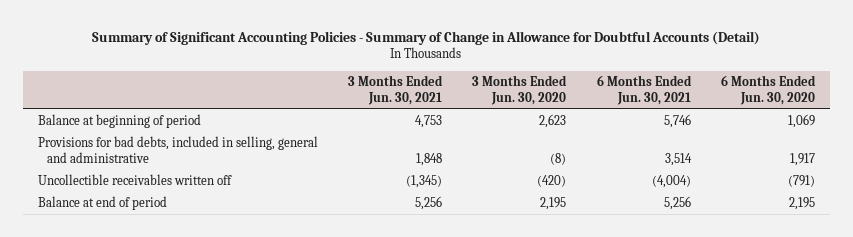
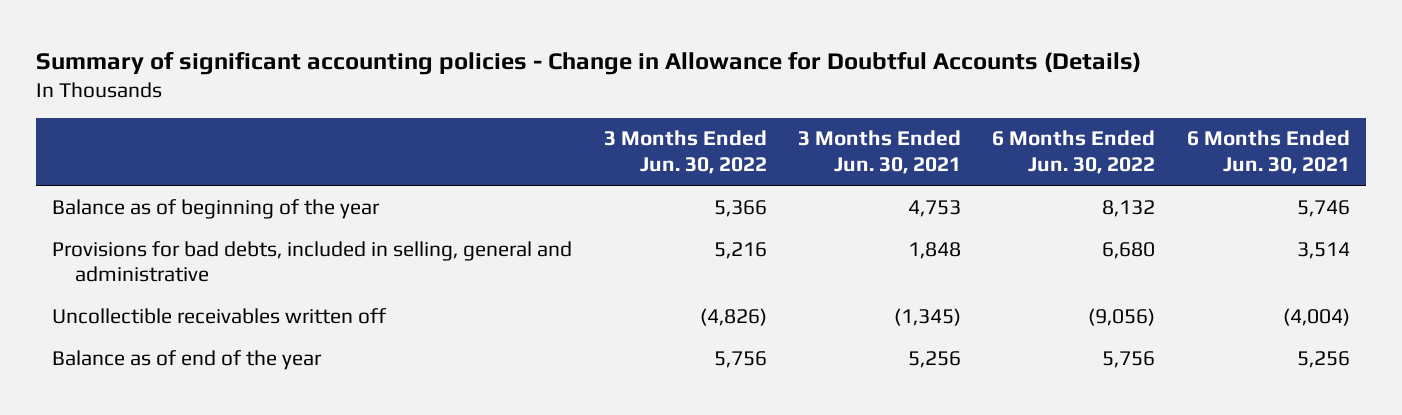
[92,30,761,45] Summary of Significant Accounting Policies - Summary of Change in Allowance for Doubtful Accounts (Detail) -> [36,50,1142,75] Summary of significant accounting policies - Change in Allowance for Doubtful Accounts (Details)
[472,74,568,105] 3 Months Ended Jun. 30, 2020 -> none
[720,74,816,105] 6 Months Ended Jun. 30, 2020 -> none
none -> [603,130,767,174] 3 Months Ended Jun. 30, 2022
none -> [992,130,1156,174] 6 Months Ended Jun. 30, 2022
[37,114,201,129] Balance at beginning of period -> [52,198,381,219] Balance as of beginning of the year
[37,196,167,211] Balance at end of period -> [52,349,323,370] Balance as of end of the year

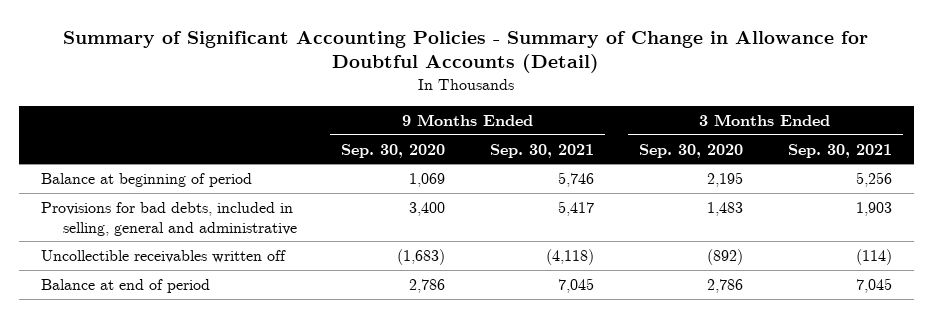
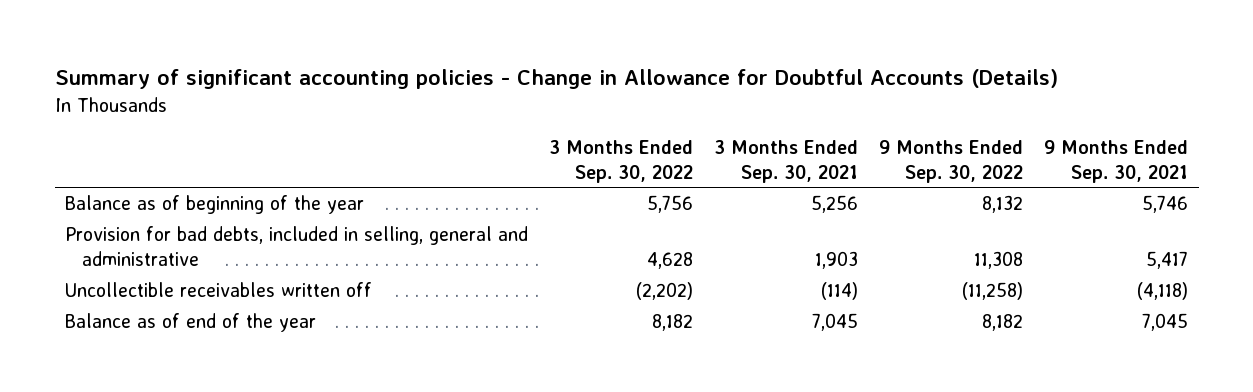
[63,30,869,74] Summary of Significant Accounting Policies - Summary of Change in Allowance for Doubtful Accounts (Detail) -> [54,69,1058,90] Summary of significant accounting policies - Change in Allowance for Doubtful Accounts (Details)
[341,143,446,158] Sep. 30, 2020 -> none
[638,143,743,158] Sep. 30, 2020 -> none
none -> [549,139,694,183] 3 Months Ended Sep. 30, 2022
none -> [879,139,1024,183] 9 Months Ended Sep. 30, 2022
[41,172,253,187] Balance at beginning of period -> [65,195,365,215] Balance as of beginning of the year
[41,201,297,236] Provisions for bad debts, included in selling, general and administrative -> [65,226,529,267] Provision for bad debts, included in selling, general and administrative
[41,278,211,293] Balance at end of period -> [65,313,317,333] Balance as of end of the year

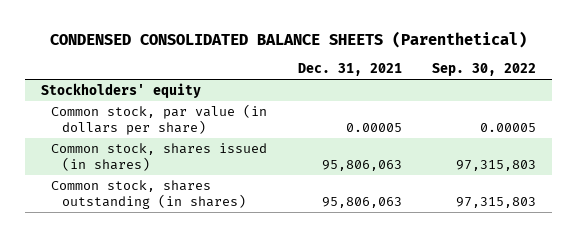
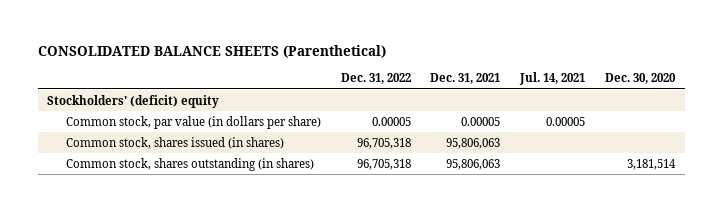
[49,31,527,49] CONDENSED CONSOLIDATED BALANCE SHEETS (Parenthetical) -> [37,44,386,58] CONSOLIDATED BALANCE SHEETS (Parenthetical)
[432,63,537,77] Sep. 30, 2022 -> none
none -> [340,73,411,85] Dec. 31, 2022
none -> [519,72,586,86] Jul. 14, 2021
none -> [604,73,676,85] Dec. 30, 2020
[40,83,201,99] Stockholders' equity -> [47,94,220,108] Stockholders' (deficit) equity

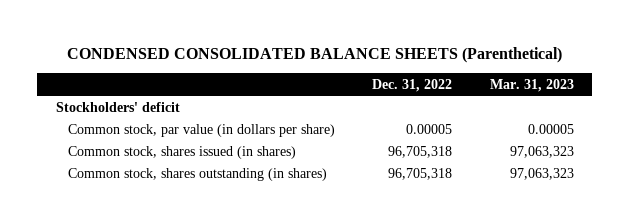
[37,44,386,58] CONSOLIDATED BALANCE SHEETS (Parenthetical) -> [66,47,562,64] CONDENSED CONSOLIDATED BALANCE SHEETS (Parenthetical)
[430,73,501,85] Dec. 31, 2021 -> none
[519,72,586,86] Jul. 14, 2021 -> none
[604,73,676,85] Dec. 30, 2020 -> none
none -> [489,78,574,92] Mar. 31, 2023
[47,94,220,108] Stockholders' (deficit) equity -> [56,101,181,112] Stockholders' deficit

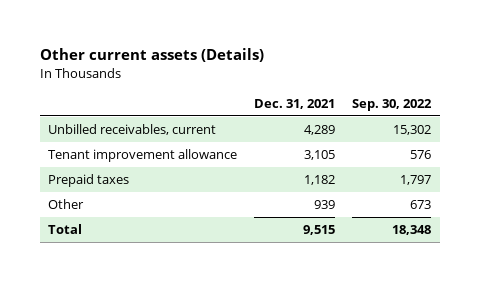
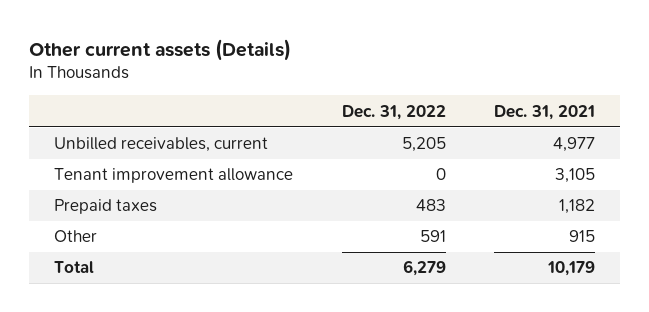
[352,99,433,112] Sep. 30, 2022 -> none
none -> [341,104,446,120] Dec. 31, 2022
[304,125,336,136] 4,289 -> [553,137,596,153] 4,977
[314,200,336,210] 939 -> [569,230,596,243] 915
[303,225,336,236] 9,515 -> [547,261,596,277] 10,179

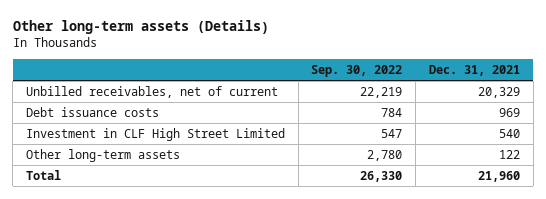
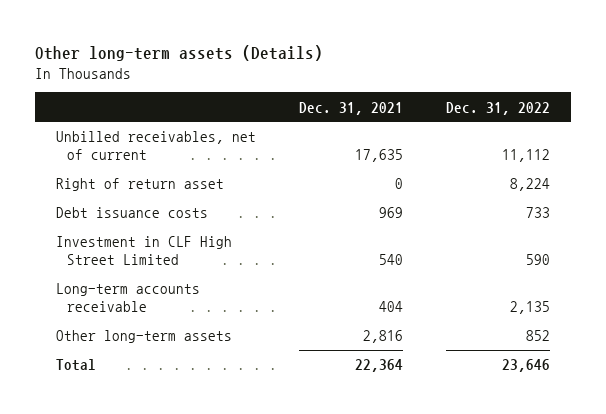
[311,64,403,77] Sep. 30, 2022 -> none
none -> [445,101,550,115] Dec. 31, 2022
[478,86,521,98] 20,329 -> [354,149,403,163] 17,635
none -> [55,178,224,192] Right of return asset
none -> [55,283,200,313] Long-term accounts receivable
[499,149,521,159] 122 -> [362,330,403,344] 2,816
[478,170,521,182] 21,960 -> [354,359,403,373] 22,364

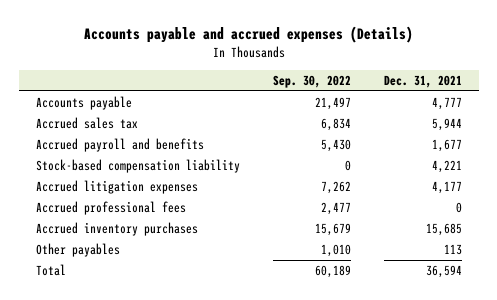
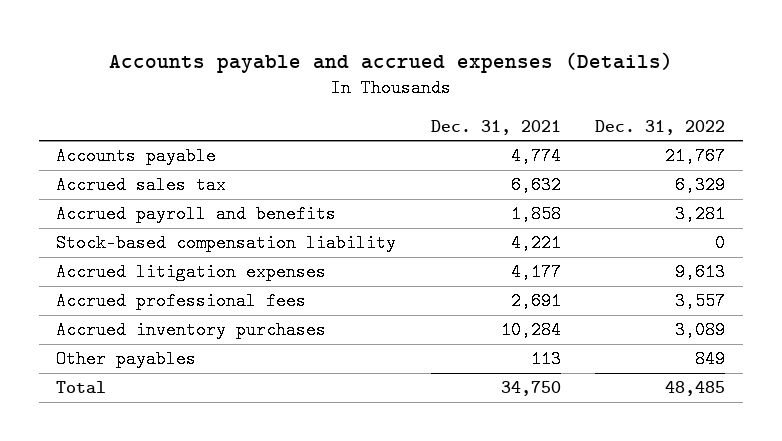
[272,74,351,88] Sep. 30, 2022 -> none
none -> [595,119,726,135] Dec. 31, 2022
[431,96,462,110] 4,777 -> [510,146,561,165] 4,774
[431,117,462,131] 5,944 -> [510,175,561,194] 6,632
[431,138,462,152] 1,677 -> [510,204,561,223] 1,858
[455,201,462,213] 0 -> [510,291,561,310] 2,691
[425,222,462,236] 15,685 -> [500,320,561,339] 10,284
[425,264,462,278] 36,594 -> [500,380,561,396] 34,750

